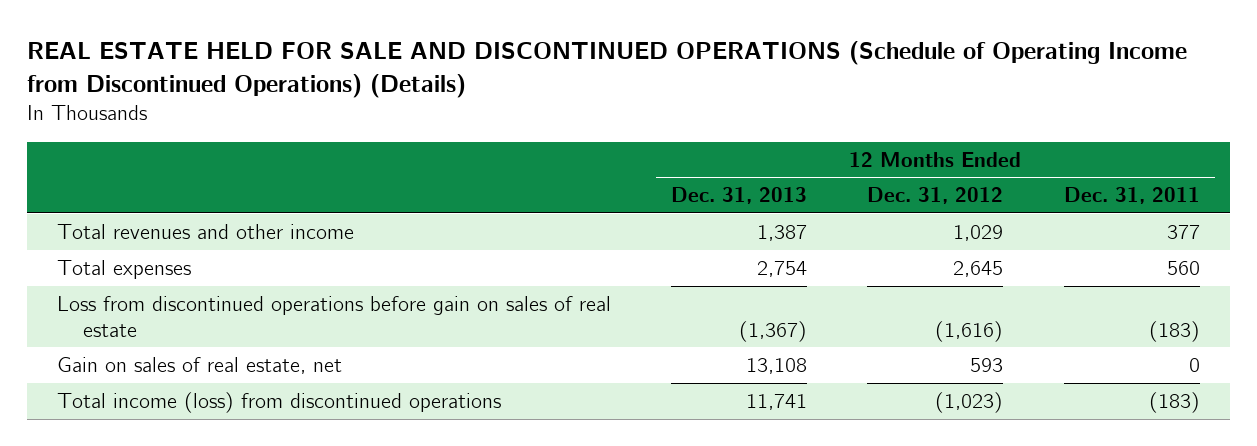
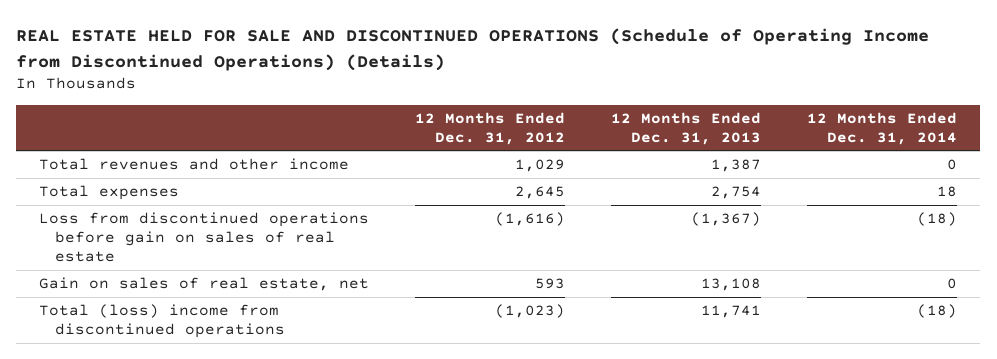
[1063,187,1200,205] Dec. 31, 2011 -> none
none -> [807,111,958,145] 12 Months Ended Dec. 31, 2014
[56,392,501,414] Total income (loss) from discontinued operations -> [39,304,285,339] Total (loss) income from discontinued operations

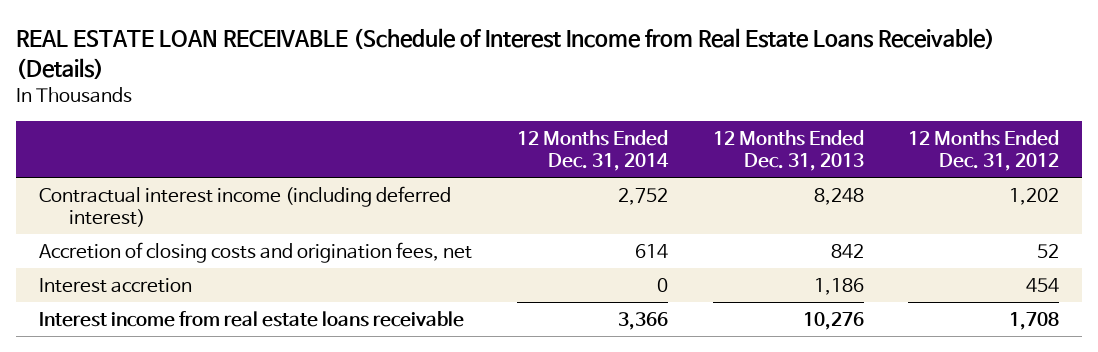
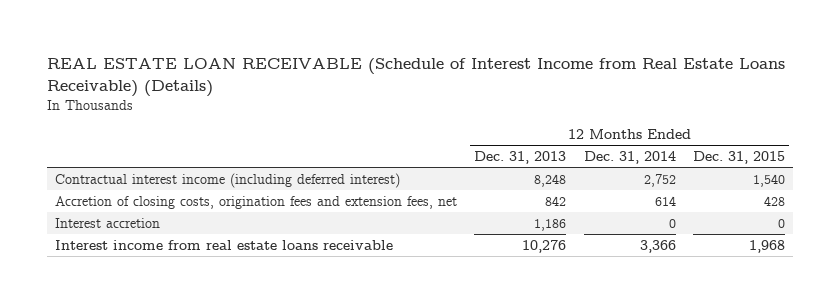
[908,129,1060,172] 12 Months Ended Dec. 31, 2012 -> none
none -> [692,151,785,165] Dec. 31, 2015
[38,241,472,263] Accretion of closing costs and origination fees, net -> [55,195,458,209] Accretion of closing costs, origination fees and extension fees, net

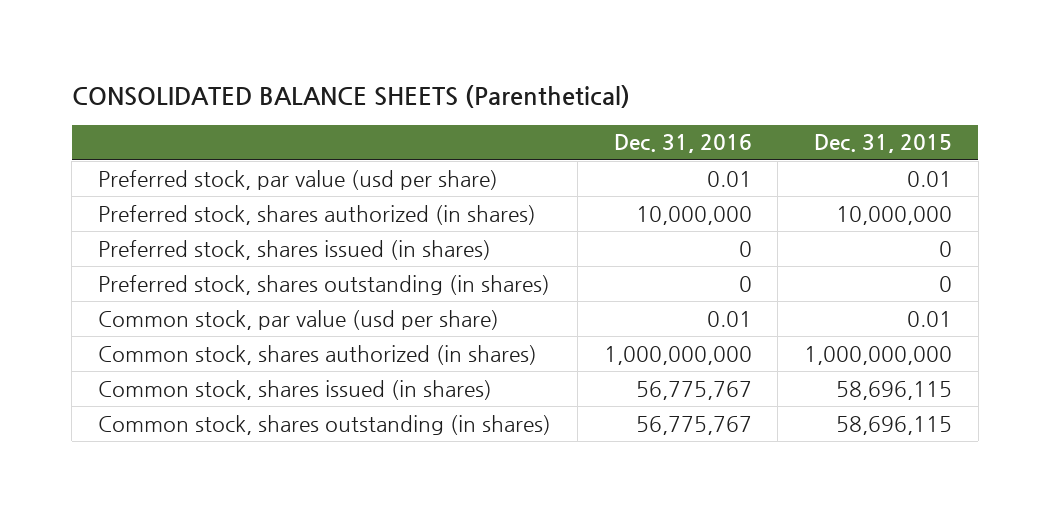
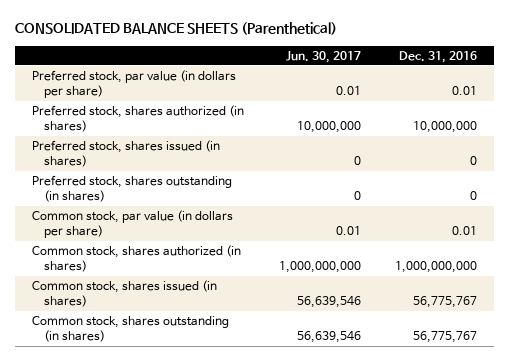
[814,134,953,154] Dec. 31, 2015 -> none
none -> [285,50,361,63] Jun. 30, 2017
[98,169,499,190] Preferred stock, par value (usd per share) -> [31,69,236,99] Preferred stock, par value (in dollars per share)
[98,309,500,330] Common stock, par value (usd per share) -> [31,209,233,239] Common stock, par value (in dollars per share)

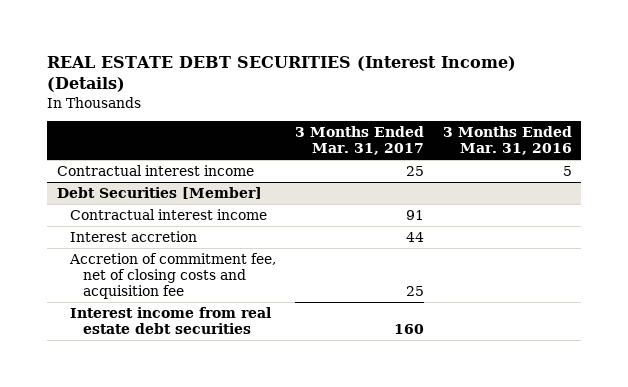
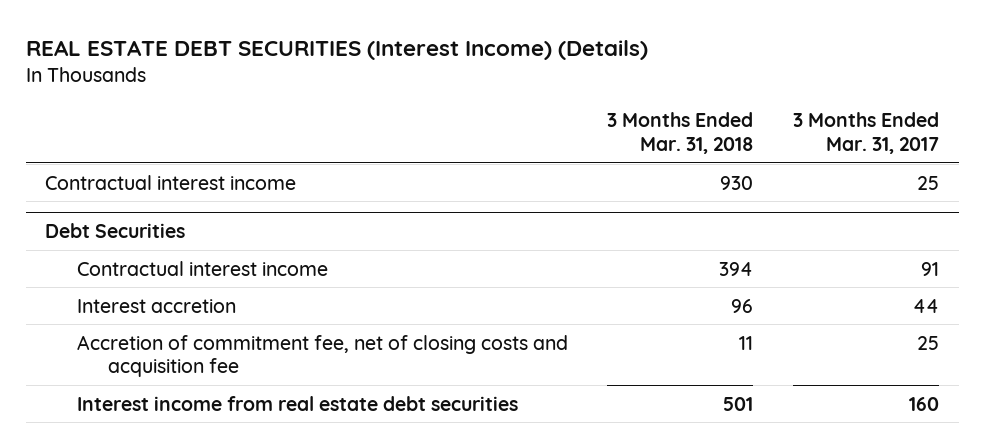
[442,126,572,156] 3 Months Ended Mar. 31, 2016 -> none
none -> [607,112,754,154] 3 Months Ended Mar. 31, 2018
[56,186,262,199] Debt Securities [Member] -> [45,223,186,239] Debt Securities

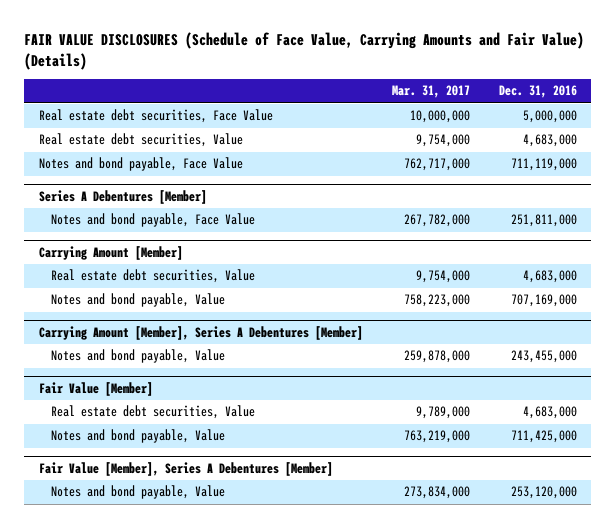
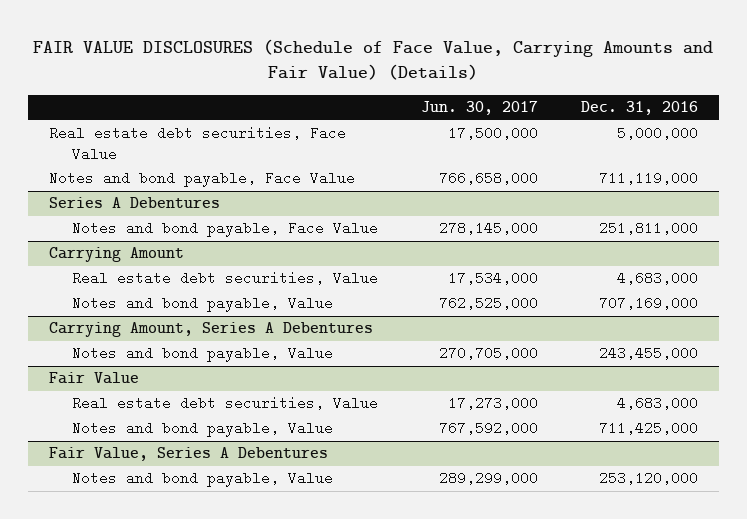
[391,85,470,99] Mar. 31, 2017 -> none
none -> [420,101,538,116] Jun. 30, 2017
[38,133,243,148] Real estate debt securities, Value -> none
[38,190,207,205] Series A Debentures [Member] -> [49,197,221,209] Series A Debentures
[38,246,183,261] Carrying Amount [Member] -> [49,247,185,263] Carrying Amount
[38,326,363,341] Carrying Amount [Member], Series A Debentures [Member] -> [49,322,374,338] Carrying Amount, Series A Debentures
[38,382,153,397] Fair Value [Member] -> [49,372,140,385] Fair Value
[38,462,333,477] Fair Value [Member], Series A Debentures [Member] -> [49,447,329,462] Fair Value, Series A Debentures

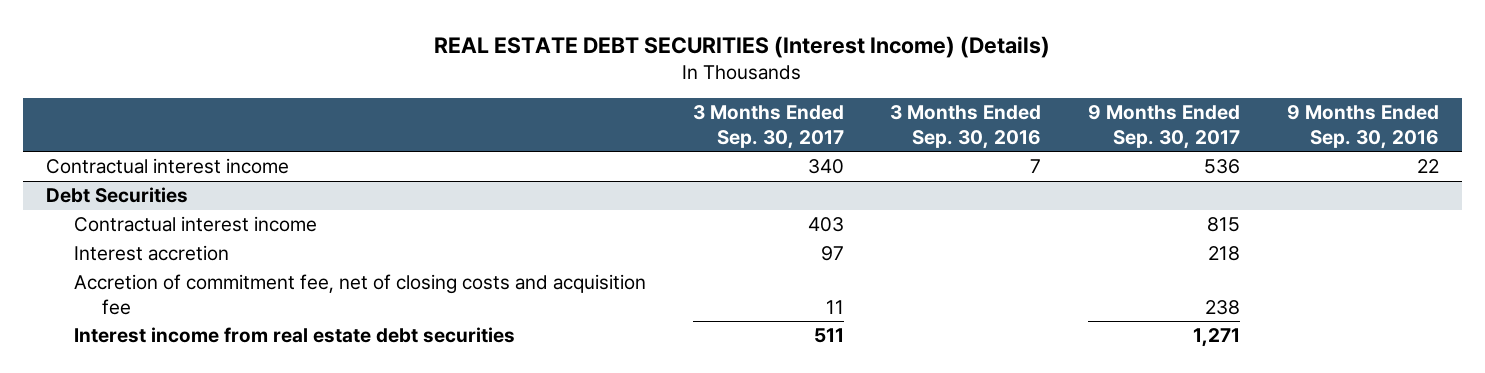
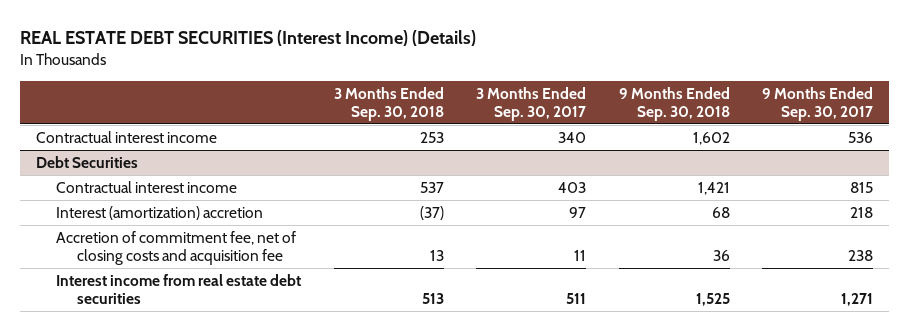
[890,105,1042,149] 3 Months Ended Sep. 30, 2016 -> none
[1286,105,1439,149] 9 Months Ended Sep. 30, 2016 -> none
none -> [333,86,444,122] 3 Months Ended Sep. 30, 2018
none -> [618,86,730,122] 9 Months Ended Sep. 30, 2018
[74,245,230,262] Interest accretion -> [56,205,264,220] Interest (amortization) accretion

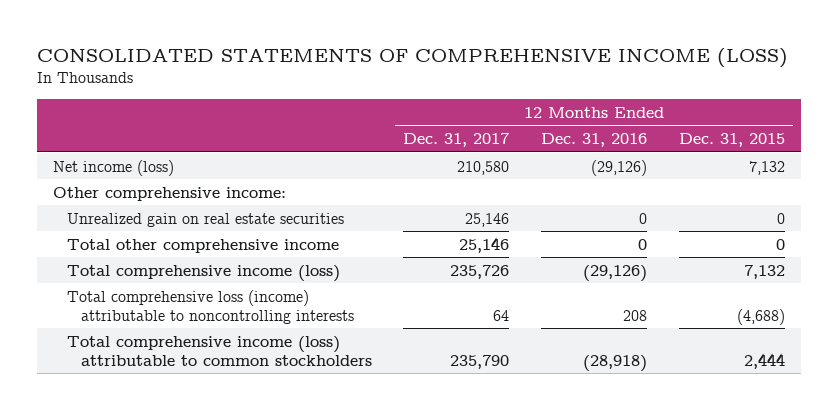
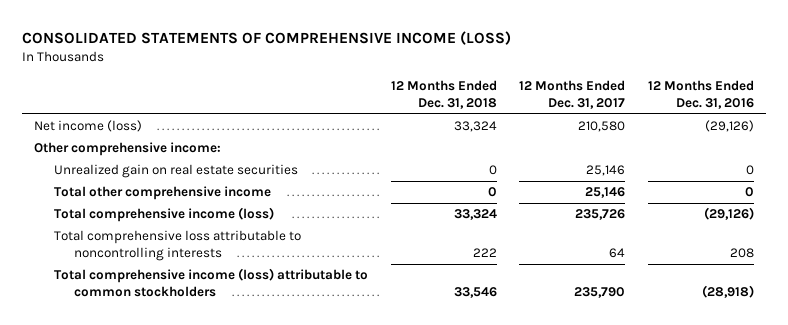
[679,133,786,148] Dec. 31, 2015 -> none
none -> [390,79,497,109] 12 Months Ended Dec. 31, 2018
[66,289,354,324] Total comprehensive loss (income) attributable to noncontrolling interests -> [53,229,301,262] Total comprehensive loss attributable to noncontrolling interests

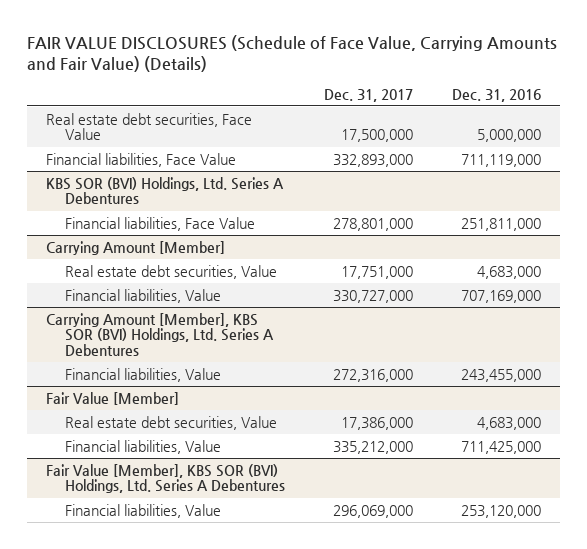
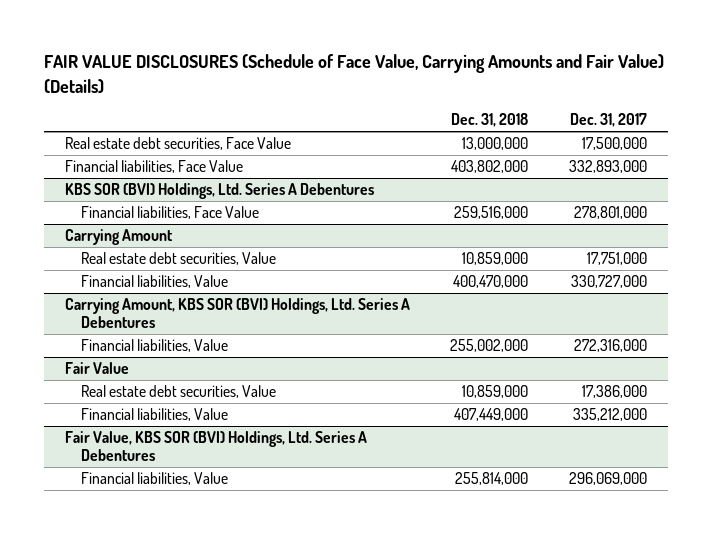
[451,88,541,102] Dec. 31, 2016 -> none
none -> [451,113,529,128] Dec. 31, 2018
[46,240,226,255] Carrying Amount [Member] -> [64,229,173,246] Carrying Amount
[46,312,274,357] Carrying Amount [Member], KBS SOR (BVI) Holdings, Ltd. Series A Debentures -> [64,298,410,329] Carrying Amount, KBS SOR (BVI) Holdings, Ltd. Series A Debentures
[46,391,180,405] Fair Value [Member] -> [64,362,129,375] Fair Value
[46,463,285,494] Fair Value [Member], KBS SOR (BVI) Holdings, Ltd. Series A Debentures -> [64,431,367,462] Fair Value, KBS SOR (BVI) Holdings, Ltd. Series A Debentures

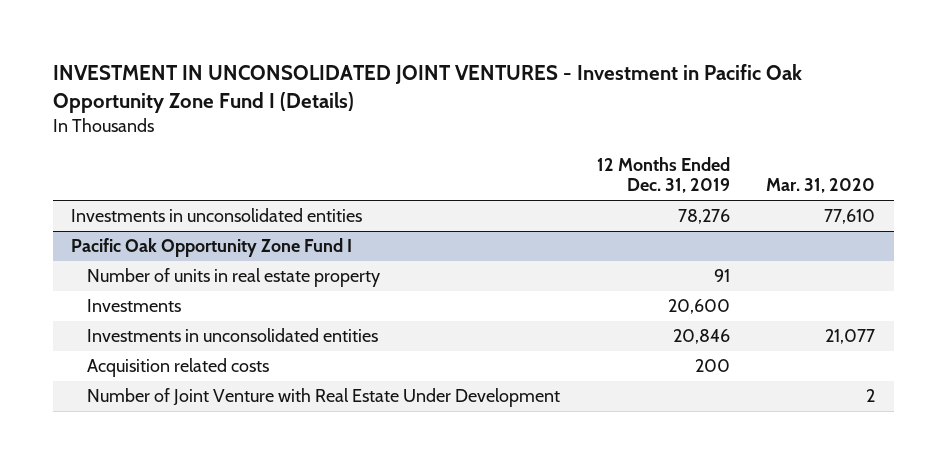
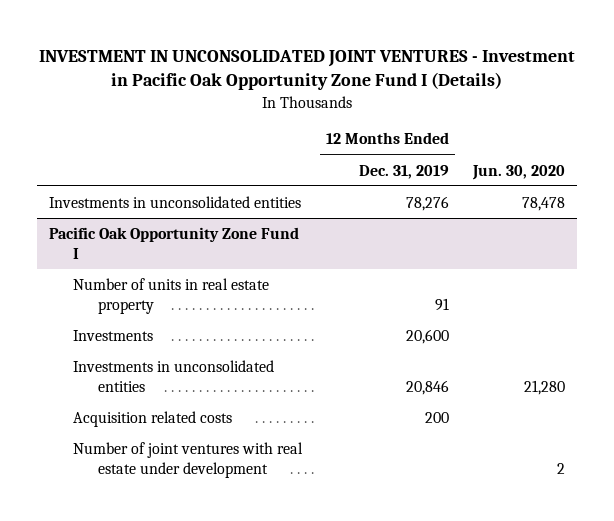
[766,178,876,194] Mar. 31, 2020 -> none
none -> [472,164,566,180] Jun. 30, 2020
[86,388,560,408] Number of Joint Venture with Real Estate Under Development -> [73,441,304,478] Number of joint ventures with real estate under development

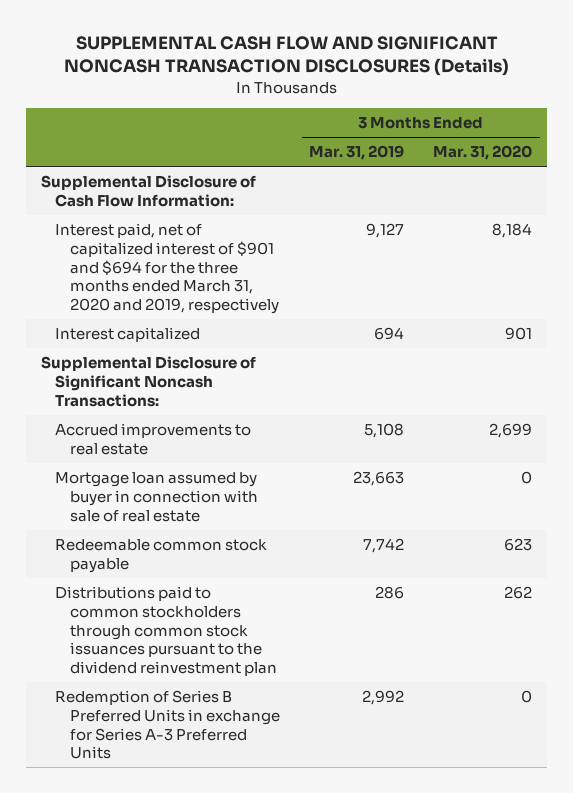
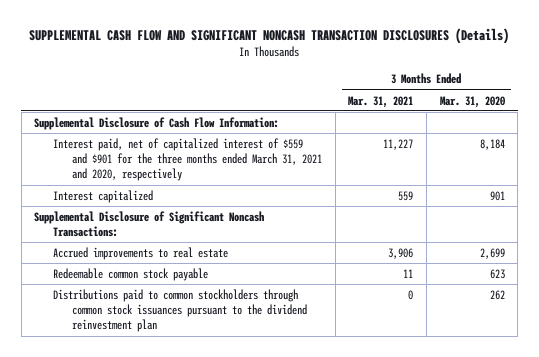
[309,145,405,161] Mar. 31, 2019 -> none
none -> [348,95,414,108] Mar. 31, 2021
[55,223,279,314] Interest paid, net of capitalized interest of $901 and $694 for the three months ended March 31, 2020 and 2019, respectively -> [53,137,323,182] Interest paid, net of capitalized interest of $559 and $901 for the three months ended March 31, 2021 and 2020, respectively
[55,472,258,522] Mortgage loan assumed by buyer in connection with sale of real estate -> none
[55,690,280,760] Redemption of Series B Preferred Units in exchange for Series A-3 Preferred Units -> none

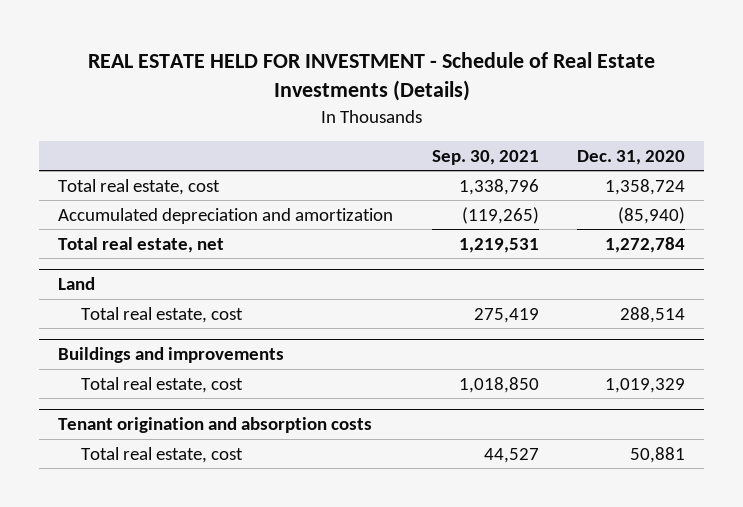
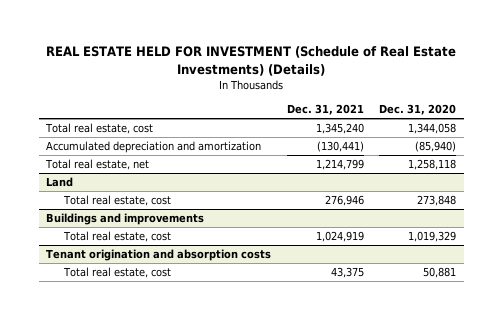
[87,52,655,102] REAL ESTATE HELD FOR INVESTMENT - Schedule of Real Estate Investments (Details) -> [46,46,457,76] REAL ESTATE HELD FOR INVESTMENT (Schedule of Real Estate Investments) (Details)
[431,150,539,166] Sep. 30, 2021 -> none
none -> [286,104,364,116] Dec. 31, 2021
[605,178,686,195] 1,358,724 -> [408,123,457,135] 1,344,058
[605,236,686,253] 1,272,784 -> [408,159,457,171] 1,258,118
[620,306,686,323] 288,514 -> [417,195,457,207] 273,848

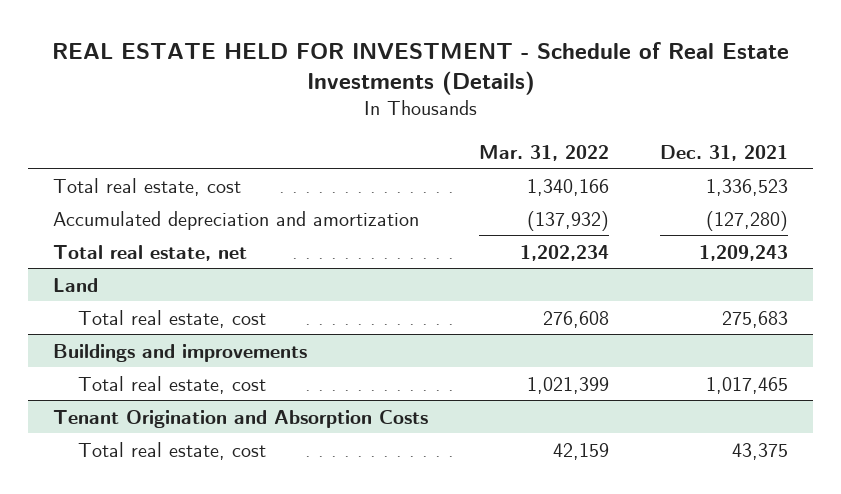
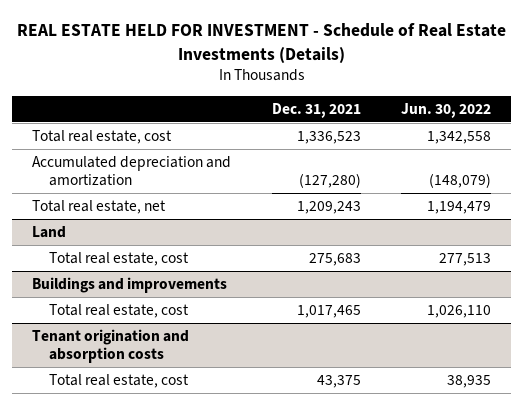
[479,144,610,161] Mar. 31, 2022 -> none
none -> [400,102,491,118] Jun. 30, 2022
[53,409,429,428] Tenant Origination and Absorption Costs -> [32,329,190,363] Tenant origination and absorption costs

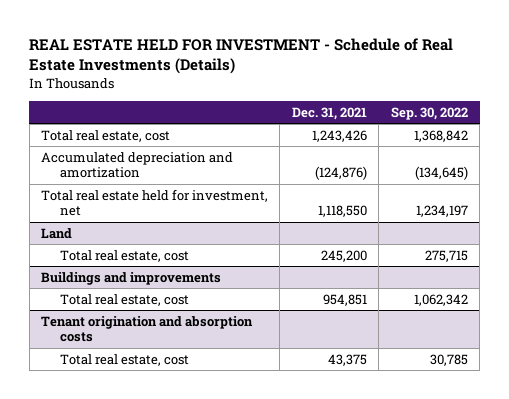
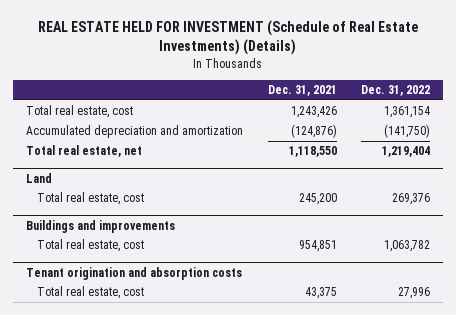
[29,37,454,75] REAL ESTATE HELD FOR INVESTMENT - Schedule of Real Estate Investments (Details) -> [38,20,419,56] REAL ESTATE HELD FOR INVESTMENT (Schedule of Real Estate Investments) (Details)
[390,106,468,120] Sep. 30, 2022 -> none
none -> [361,85,431,97] Dec. 31, 2022
[41,188,269,217] Total real estate held for investment, net -> [25,145,142,158] Total real estate, net

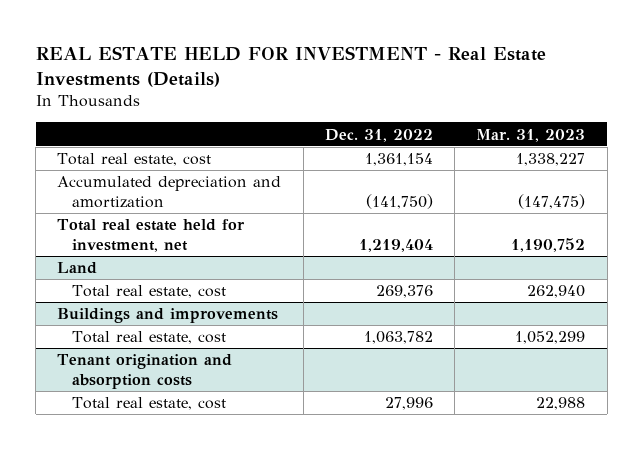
[38,20,419,56] REAL ESTATE HELD FOR INVESTMENT (Schedule of Real Estate Investments) (Details) -> [35,46,546,88] REAL ESTATE HELD FOR INVESTMENT - Real Estate Investments (Details)
[267,85,337,97] Dec. 31, 2021 -> none
none -> [476,128,586,142] Mar. 31, 2023
[25,145,142,158] Total real estate, net -> [57,219,246,252] Total real estate held for investment, net

